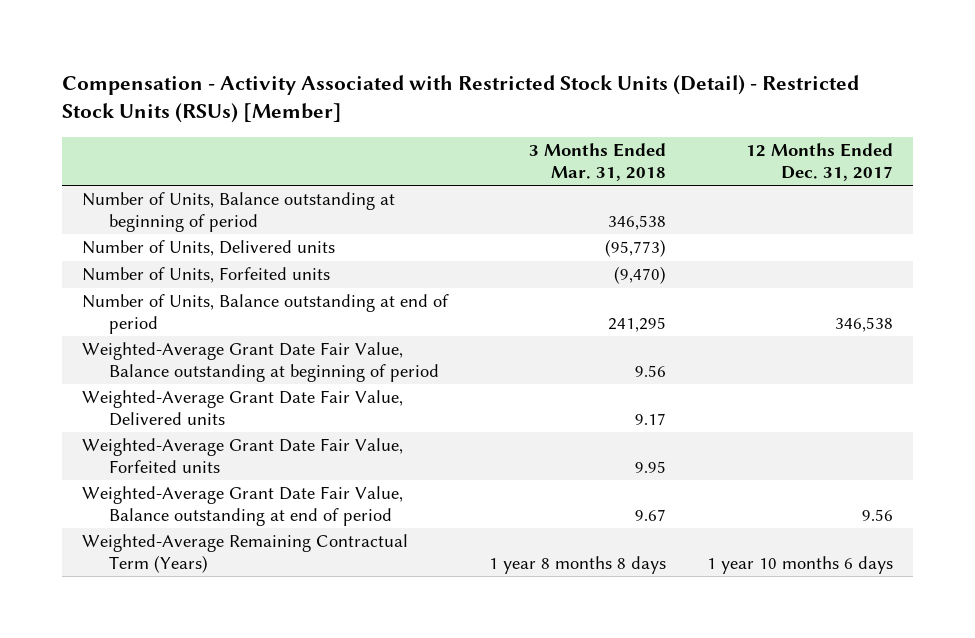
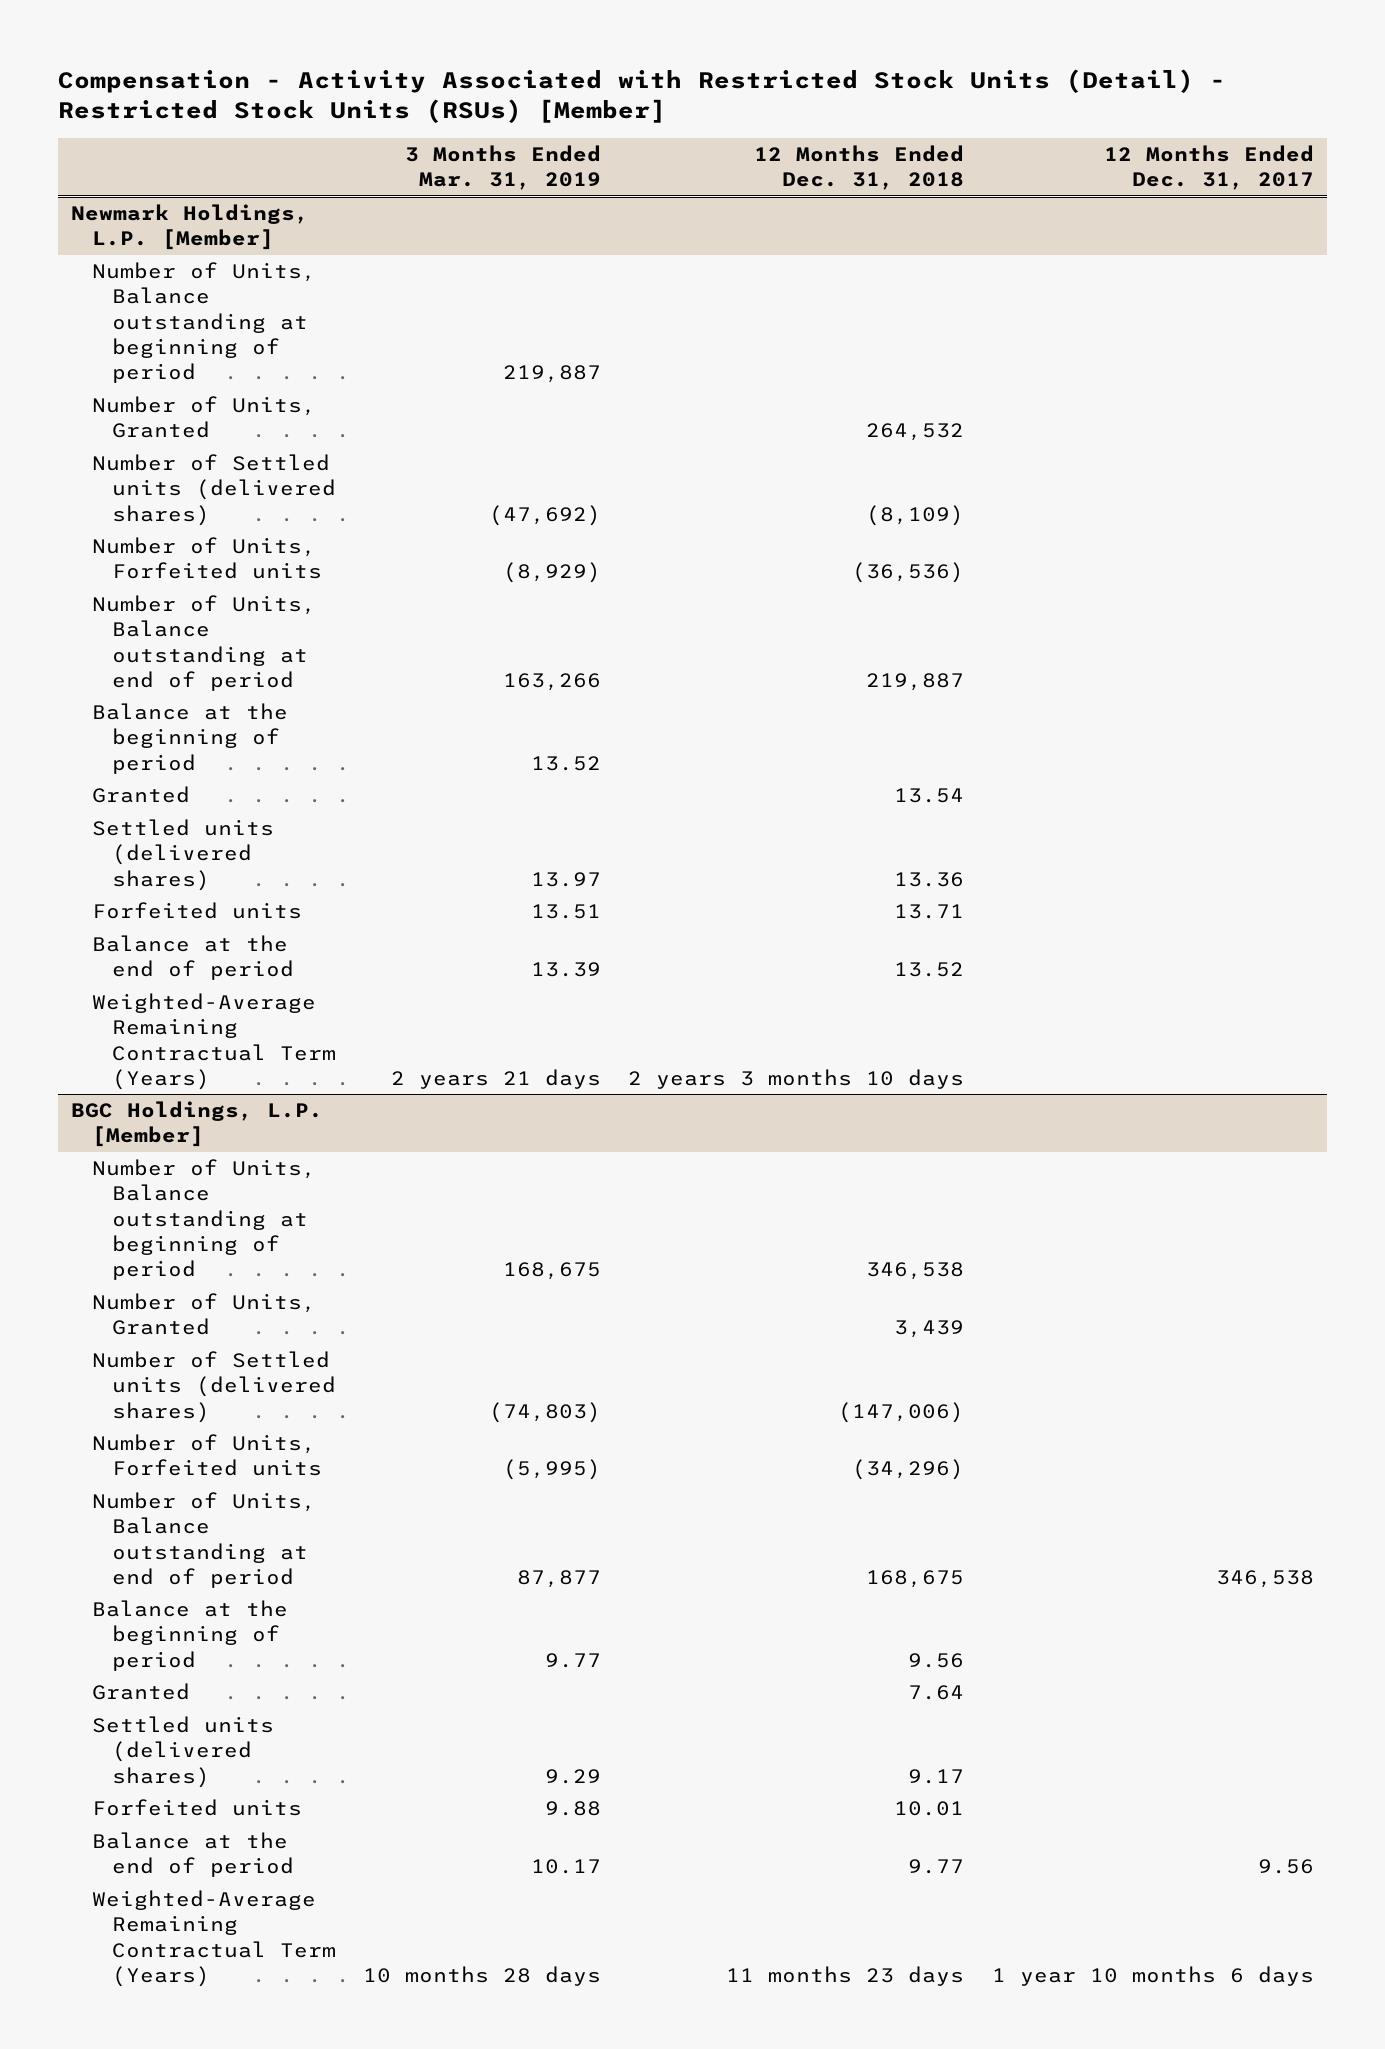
[528,143,666,181] 3 Months Ended Mar. 31, 2018 -> none
none -> [405,145,602,191] 3 Months Ended Mar. 31, 2019
none -> [754,145,965,191] 12 Months Ended Dec. 31, 2018
none -> [71,204,310,251] Newmark Holdings, L.P. [Member]
none -> [91,262,316,384] Number of Units, Balance outstanding at beginning of period
none -> [91,396,316,439] Number of Units, Granted
none -> [91,454,336,526] Number of Settled units (delivered shares)
none -> [91,537,322,580] Number of Units, Forfeited units
none -> [91,595,316,691] Number of Units, Balance outstanding at end of period
none -> [91,703,288,774] Balance at the beginning of period
none -> [91,786,190,804] Granted
none -> [91,819,274,891] Settled units (delivered shares)
none -> [91,902,302,920] Forfeited units
none -> [91,935,294,981] Balance at the end of period
none -> [91,993,336,1090] Weighted-Average Remaining Contractual Term (Years)
none -> [71,1101,324,1148] BGC Holdings, L.P. [Member]
none -> [91,1293,316,1336] Number of Units, Granted
[82,240,336,257] Number of Units, Delivered units -> [91,1351,336,1423] Number of Settled units (delivered shares)
[82,342,439,382] Weighted-Average Grant Date Fair Value, Balance outstanding at beginning of period -> [91,1600,288,1671] Balance at the beginning of period
none -> [91,1683,190,1701] Granted
[82,390,404,426] Weighted-Average Grant Date Fair Value, Delivered units -> [91,1716,274,1788] Settled units (delivered shares)
[82,438,404,473] Weighted-Average Grant Date Fair Value, Forfeited units -> [91,1799,302,1817] Forfeited units
[82,486,404,526] Weighted-Average Grant Date Fair Value, Balance outstanding at end of period -> [91,1832,294,1878] Balance at the end of period

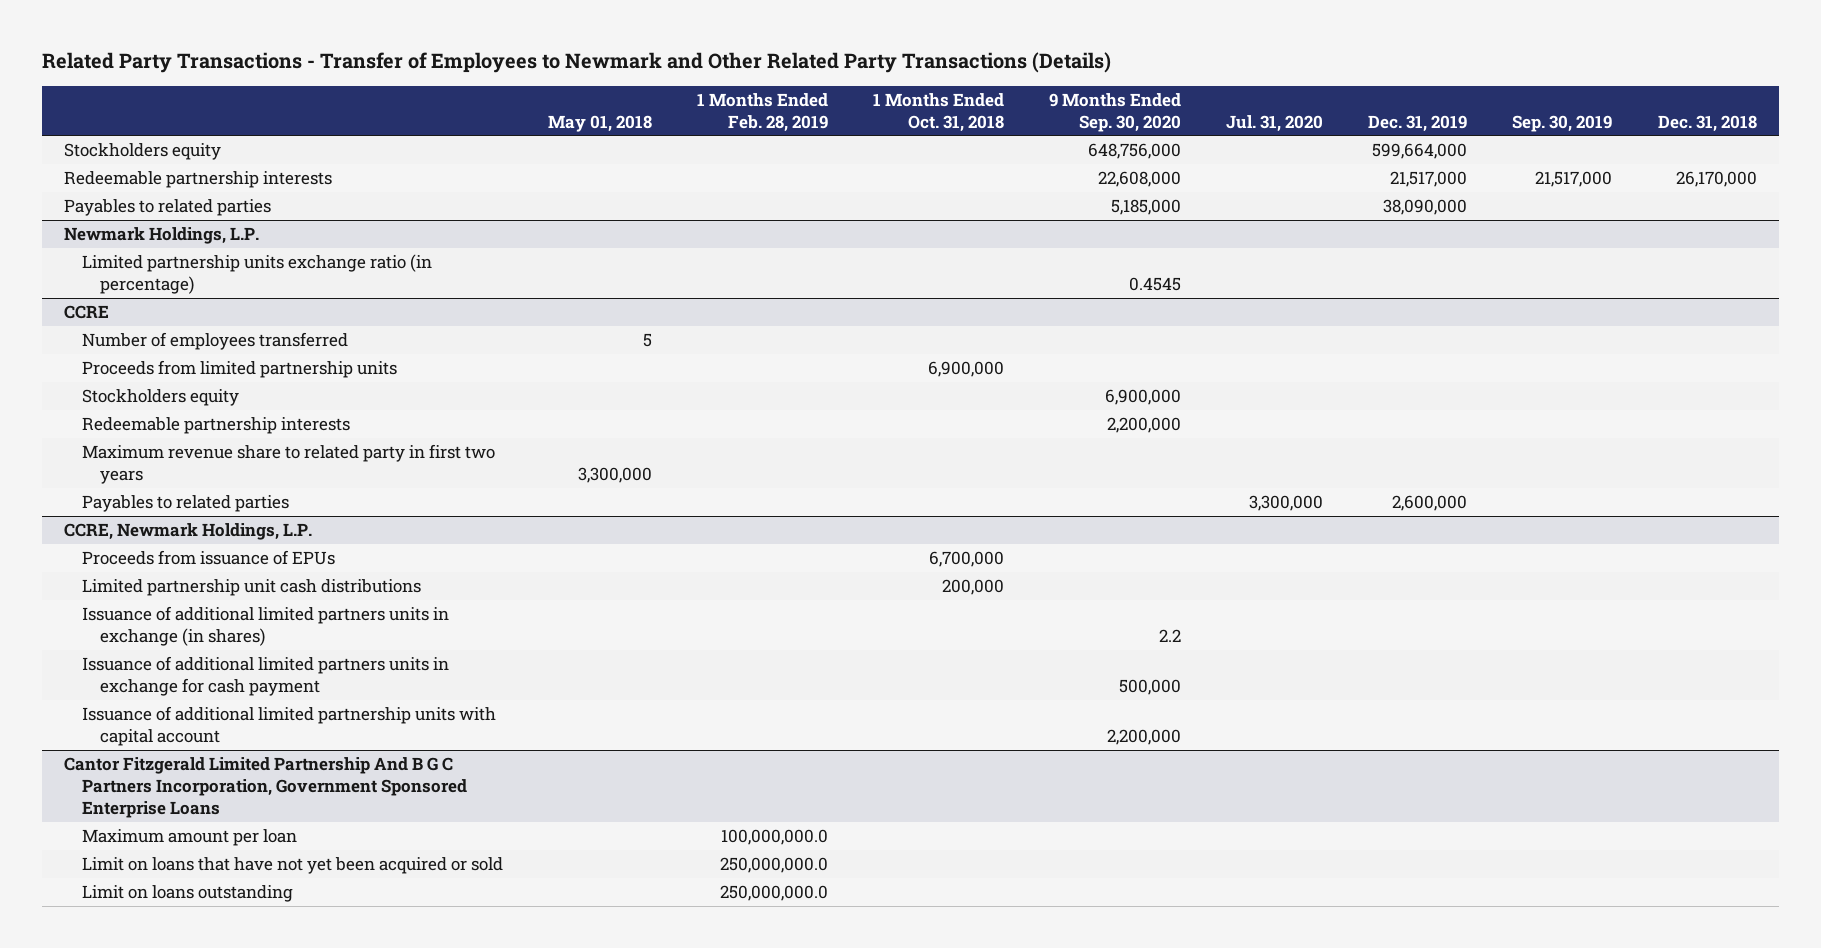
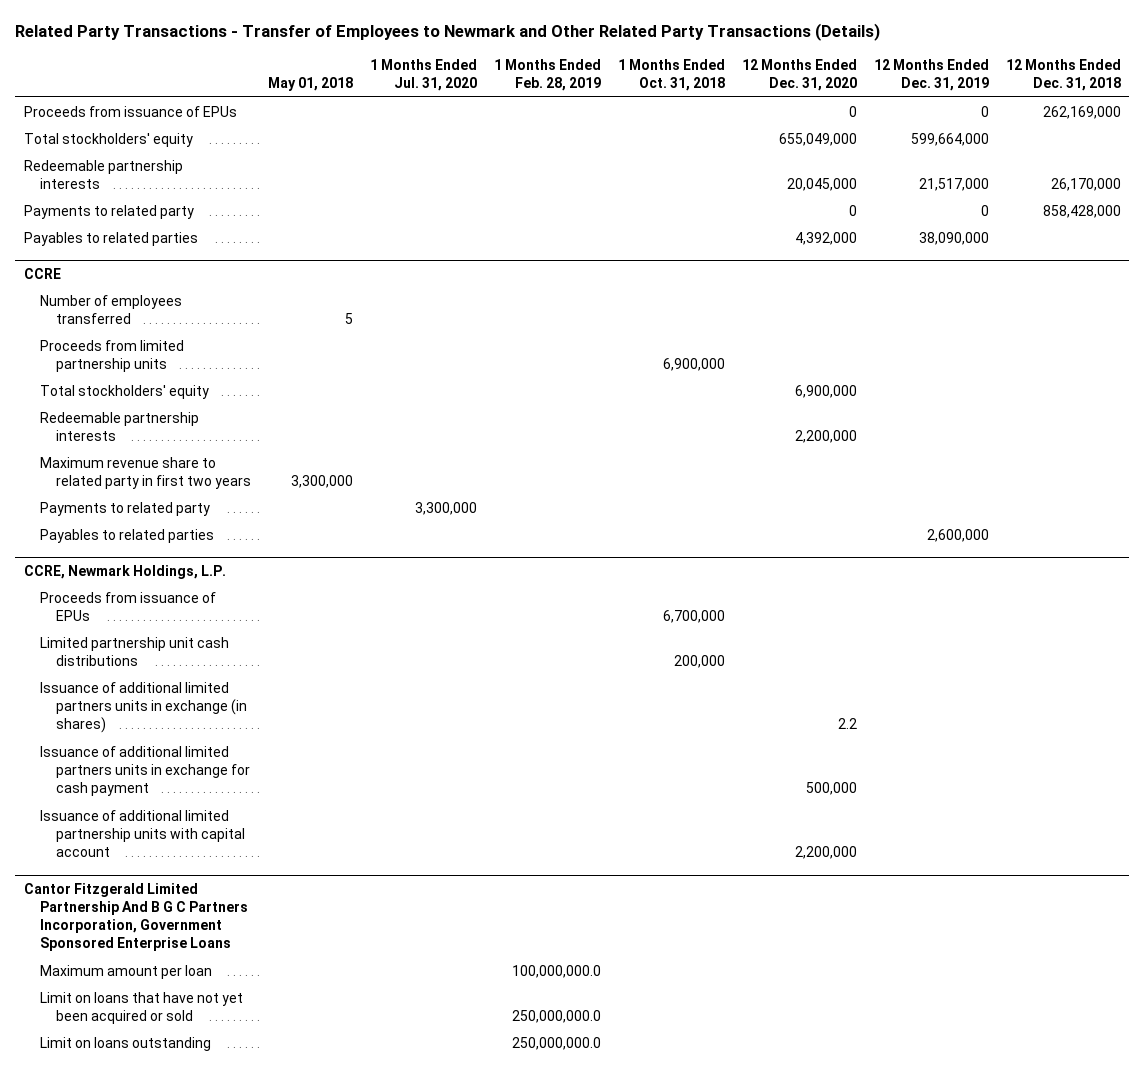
[1049,92,1182,132] 9 Months Ended Sep. 30, 2020 -> none
[1226,114,1324,132] Jul. 31, 2020 -> none
[1368,114,1468,132] Dec. 31, 2019 -> none
[1512,114,1613,132] Sep. 30, 2019 -> none
[1657,114,1757,132] Dec. 31, 2018 -> none
none -> [370,58,478,92] 1 Months Ended Jul. 31, 2020
none -> [742,58,858,92] 12 Months Ended Dec. 31, 2020
none -> [873,58,989,92] 12 Months Ended Dec. 31, 2019
none -> [1005,58,1121,92] 12 Months Ended Dec. 31, 2018
none -> [23,105,237,117] Proceeds from issuance of EPUs
[64,142,222,160] Stockholders equity -> [23,132,193,147] Total stockholders' equity
none -> [23,204,194,219] Payments to related party
[64,226,260,244] Newmark Holdings, L.P. -> none
[82,253,433,295] Limited partnership units exchange ratio (in percentage) -> none
[82,388,240,406] Stockholders equity -> [39,384,209,399] Total stockholders' equity
none -> [39,501,210,516] Payments to related party

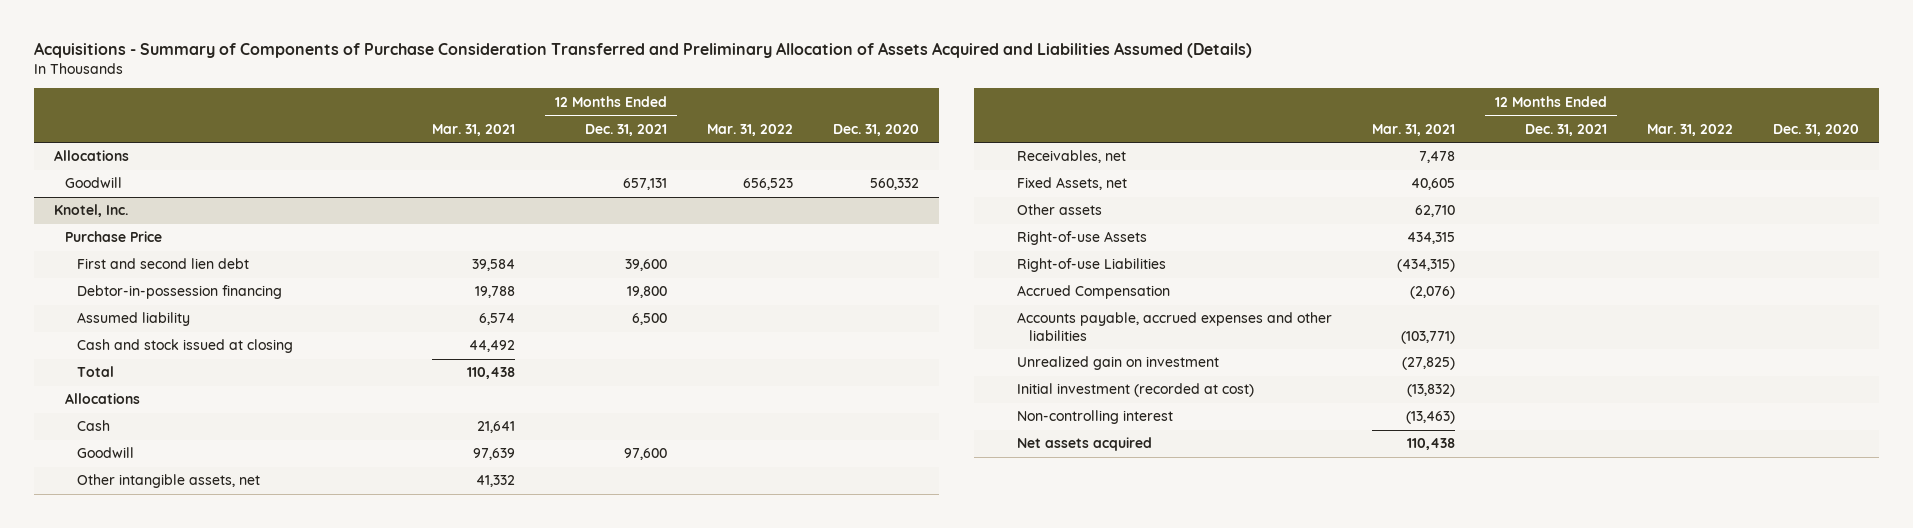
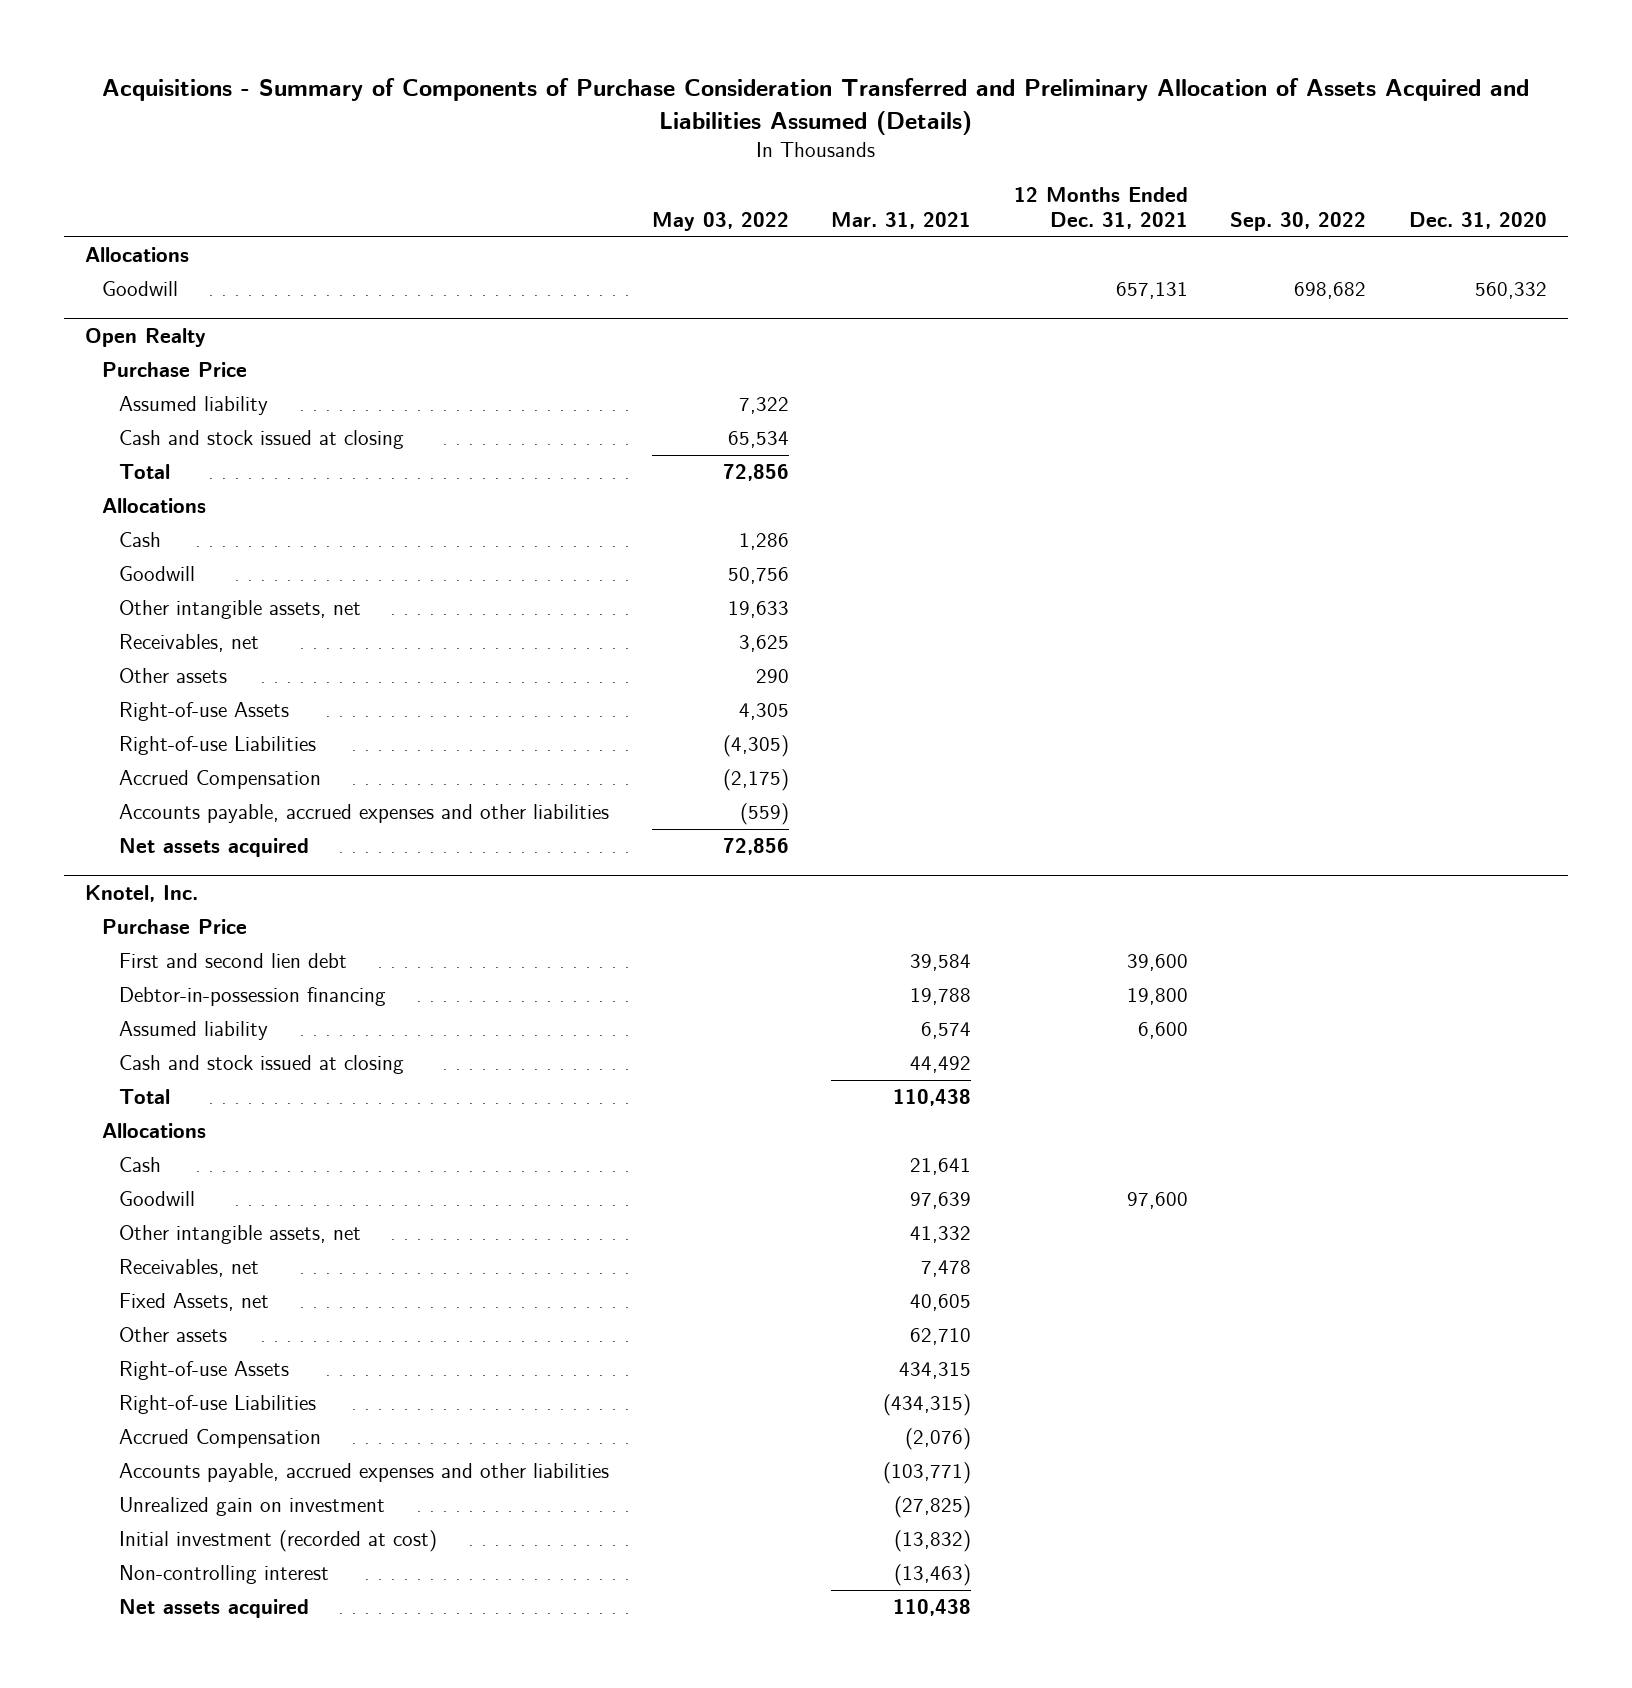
[706,123,793,136] Mar. 31, 2022 -> none
none -> [651,212,789,232] May 03, 2022
none -> [1230,212,1367,232] Sep. 30, 2022
none -> [85,327,207,347] Open Realty
none -> [102,362,248,378] Purchase Price
none -> [119,396,269,416] Assumed liability
none -> [119,430,405,450] Cash and stock issued at closing
none -> [119,464,171,480] Total
none -> [102,498,207,514] Allocations
none -> [119,532,162,548] Cash
none -> [119,566,196,582] Goodwill
none -> [119,600,362,620] Other intangible assets, net
none -> [119,634,260,653] Receivables, net
none -> [119,668,228,684] Other assets
none -> [119,702,290,722] Right-of-use Assets
none -> [119,736,317,756] Right-of-use Liabilities
none -> [119,770,322,790] Accrued Compensation
none -> [119,804,610,824] Accounts payable, accrued expenses and other liabilities
none -> [119,838,310,858] Net assets acquired
[632,313,668,326] 6,500 -> [1137,1022,1188,1040] 6,600

